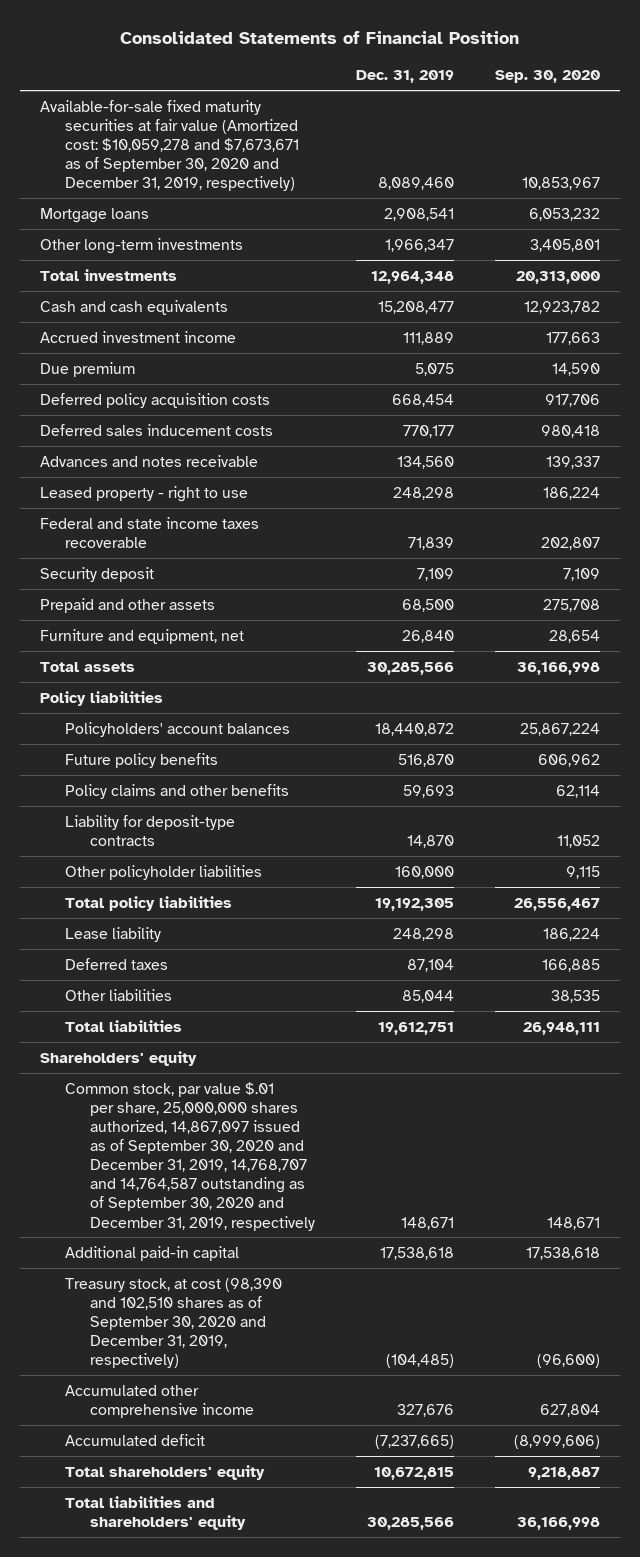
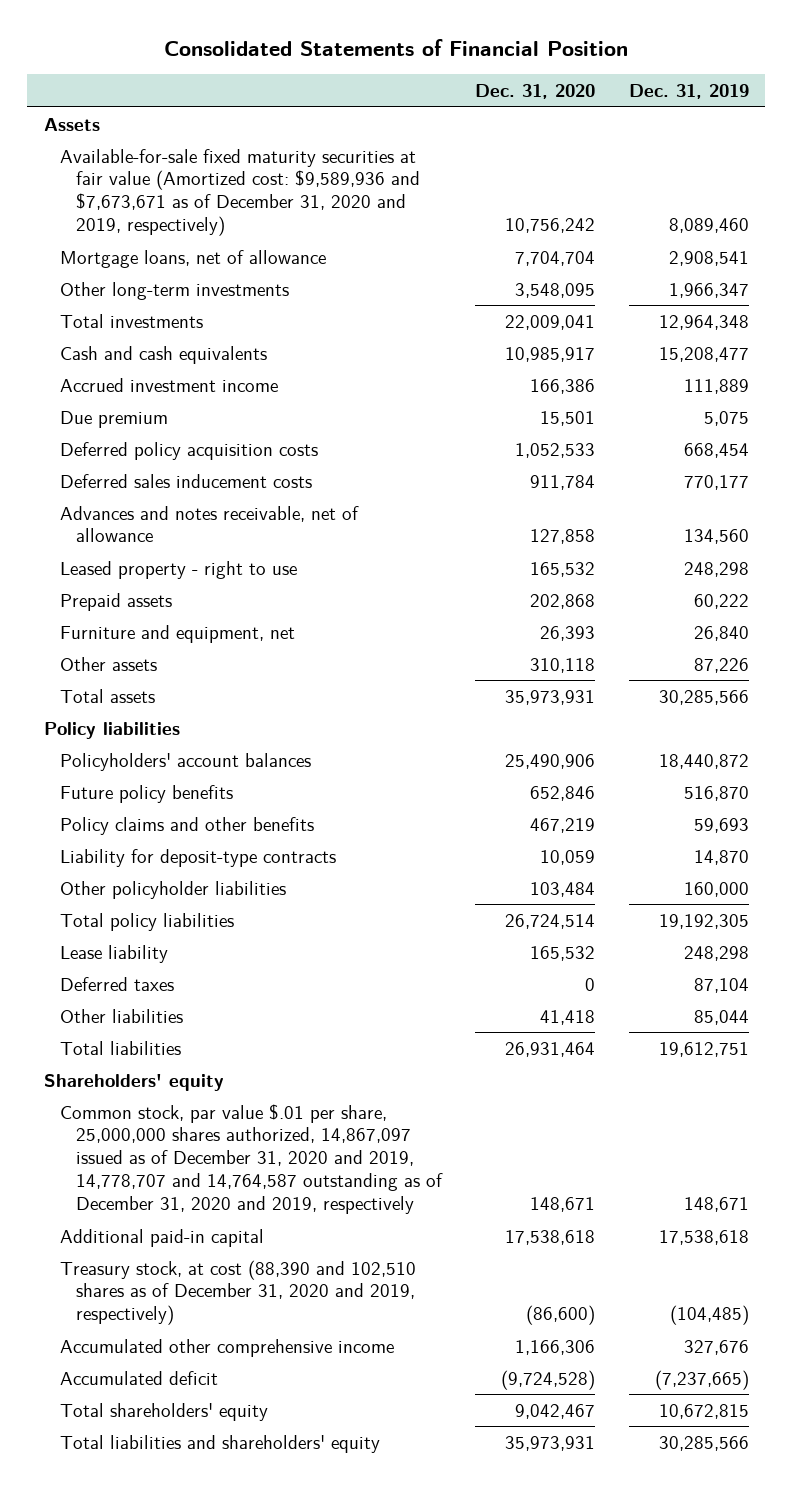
[494,70,600,84] Sep. 30, 2020 -> none
none -> [475,84,596,100] Dec. 31, 2020
none -> [43,117,100,131] Assets
[40,99,300,192] Available-for-sale fixed maturity securities at fair value (Amortized cost: $10,059,278 and $7,673,671 as of September 30, 2020 and December 31, 2019, respectively) -> [59,148,420,237] Available-for-sale fixed maturity securities at fair value (Amortized cost: $9,589,936 and $7,673,671 as of December 31, 2020 and 2019, respectively)
[40,207,150,223] Mortgage loans -> [59,249,326,268] Mortgage loans, net of allowance
[40,454,259,467] Advances and notes receivable -> [59,505,359,543] Advances and notes receivable, net of allowance
[40,516,260,548] Federal and state income taxes recoverable -> none
[40,566,155,582] Security deposit -> none
[40,597,216,613] Prepaid and other assets -> [59,592,172,611] Prepaid assets
[401,598,454,612] 68,500 -> [693,593,749,609] 60,222
none -> [59,656,157,671] Other assets
[65,1081,315,1231] Common stock, par value $.01 per share, 25,000,000 shares authorized, 14,867,097 issued as of September 30, 2020 and December 31, 2019, 14,768,707 and 14,764,587 outstanding as of September 30, 2020 and December 31, 2019, respectively -> [59,1103,443,1214] Common stock, par value $.01 per share, 25,000,000 shares authorized, 14,867,097 issued as of December 31, 2020 and 2019, 14,778,707 and 14,764,587 outstanding as of December 31, 2020 and 2019, respectively
[65,1277,283,1369] Treasury stock, at cost (98,390 and 102,510 shares as of September 30, 2020 and December 31, 2019, respectively) -> [59,1259,416,1326] Treasury stock, at cost (88,390 and 102,510 shares as of December 31, 2020 and 2019, respectively)

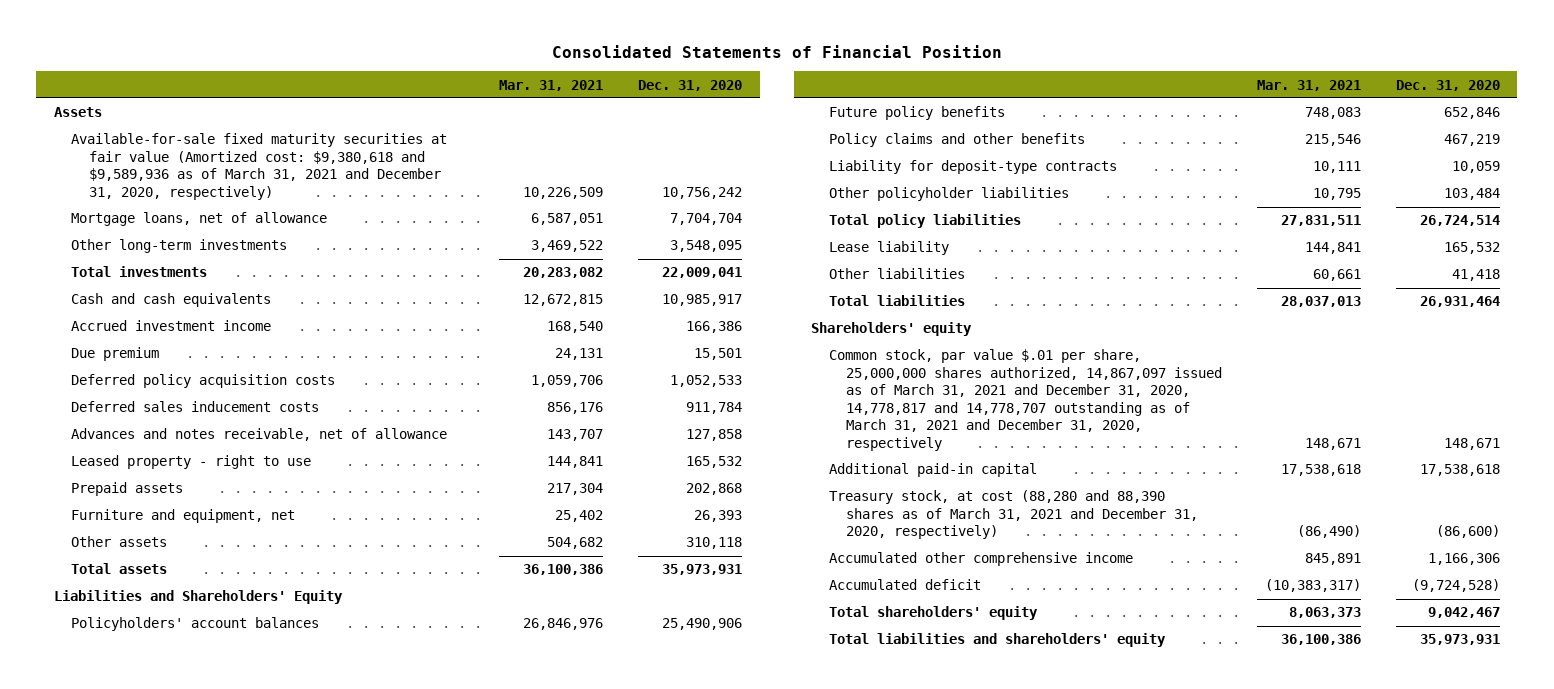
[628,84,749,100] Dec. 31, 2019 -> none
none -> [499,79,604,91] Mar. 31, 2021
[59,148,420,237] Available-for-sale fixed maturity securities at fair value (Amortized cost: $9,589,936 and $7,673,671 as of December 31, 2020 and 2019, respectively) -> [71,133,448,200] Available-for-sale fixed maturity securities at fair value (Amortized cost: $9,380,618 and $9,589,936 as of March 31, 2021 and December 31, 2020, respectively)
[43,721,180,739] Policy liabilities -> none
none -> [53,590,343,605] Liabilities and Shareholders' Equity
[59,976,174,991] Deferred taxes -> none
[59,1103,443,1214] Common stock, par value $.01 per share, 25,000,000 shares authorized, 14,867,097 issued as of December 31, 2020 and 2019, 14,778,707 and 14,764,587 outstanding as of December 31, 2020 and 2019, respectively -> [828,349,1223,451] Common stock, par value $.01 per share, 25,000,000 shares authorized, 14,867,097 issued as of March 31, 2021 and December 31, 2020, 14,778,817 and 14,778,707 outstanding as of March 31, 2021 and December 31, 2020, respectively
[59,1259,416,1326] Treasury stock, at cost (88,390 and 102,510 shares as of December 31, 2020 and 2019, respectively) -> [828,490,1199,540] Treasury stock, at cost (88,280 and 88,390 shares as of March 31, 2021 and December 31, 2020, respectively)

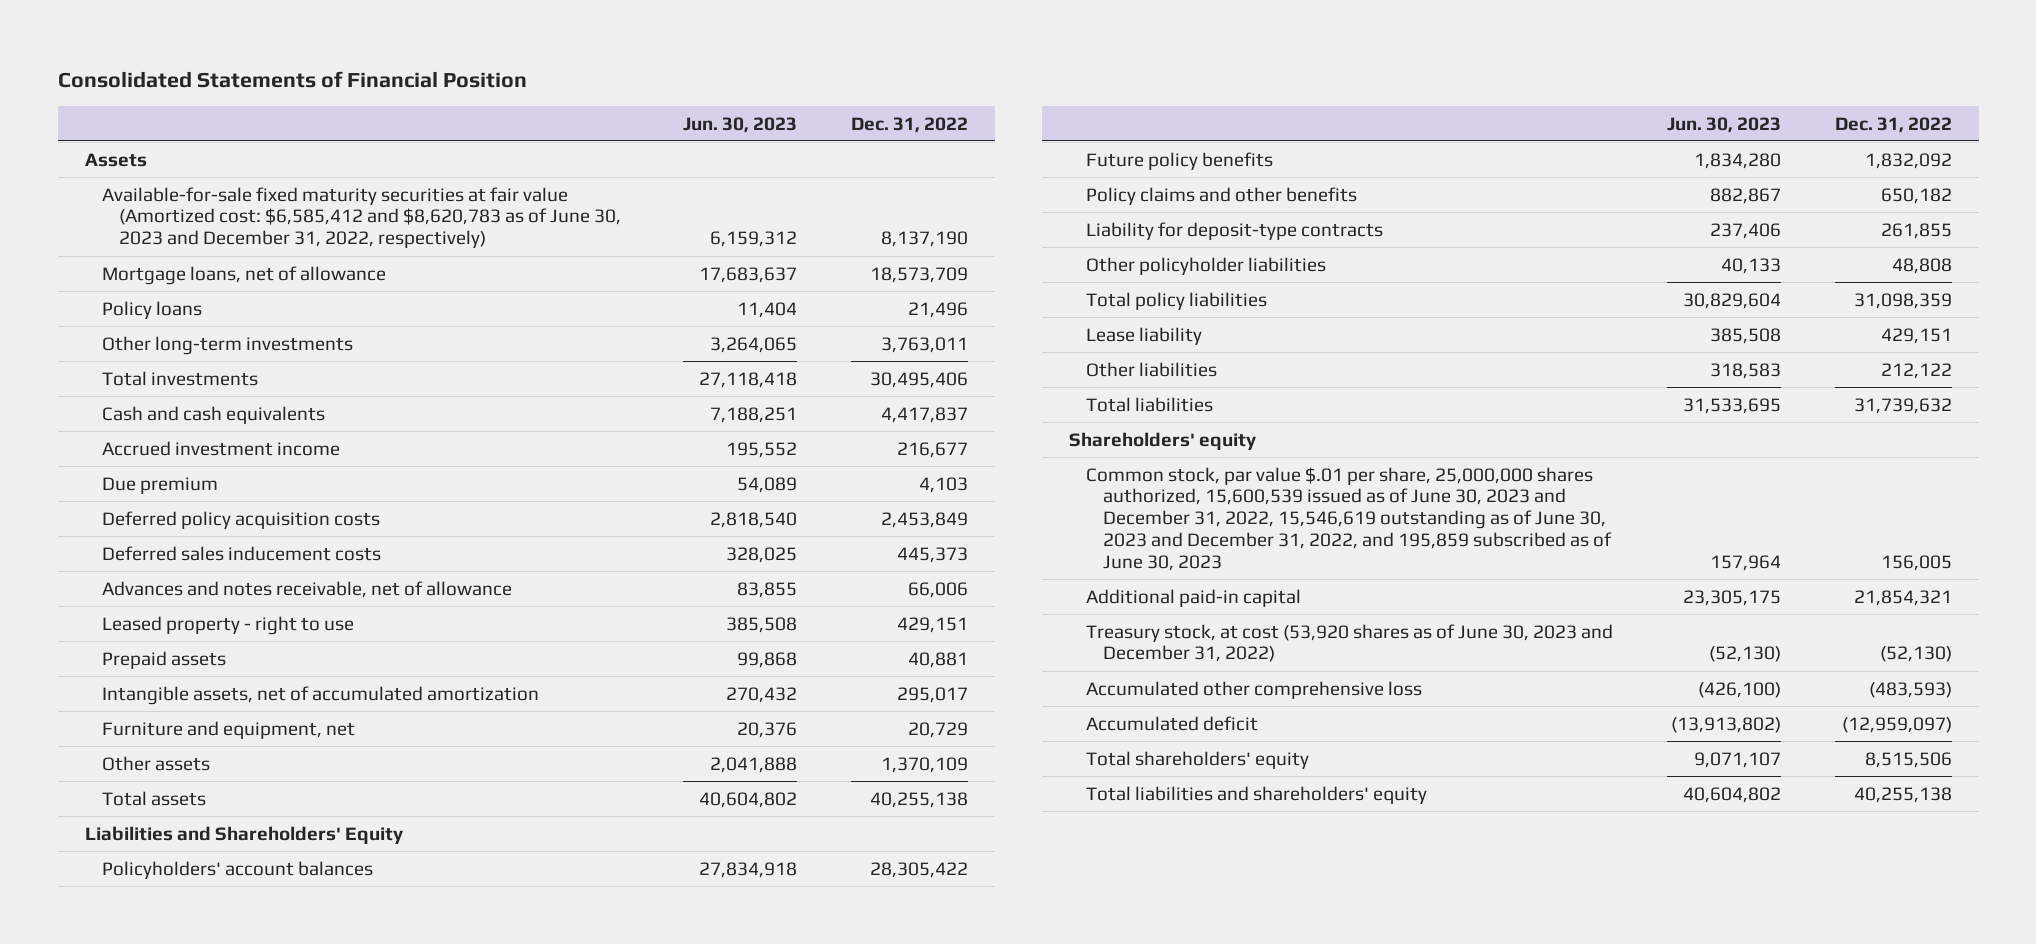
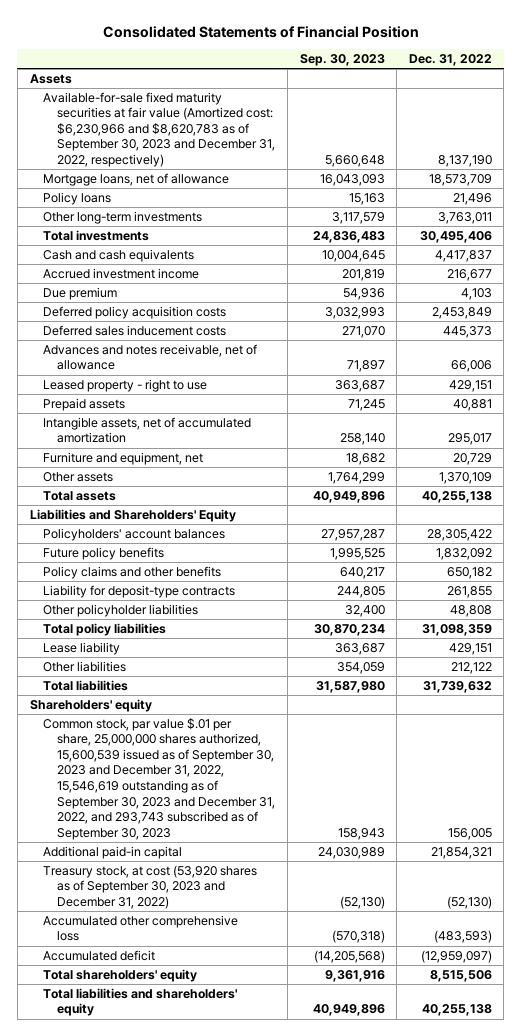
[682,116,797,133] Jun. 30, 2023 -> none
none -> [299,54,385,67] Sep. 30, 2023
[101,186,621,249] Available-for-sale fixed maturity securities at fair value (Amortized cost: $6,585,412 and $8,620,783 as of June 30, 2023 and December 31, 2022, respectively) -> [43,91,276,168] Available-for-sale fixed maturity securities at fair value (Amortized cost: $6,230,966 and $8,620,783 as of September 30, 2023 and December 31, 2022, respectively)
[1085,466,1612,571] Common stock, par value $.01 per share, 25,000,000 shares authorized, 15,600,539 issued as of June 30, 2023 and December 31, 2022, 15,546,619 outstanding as of June 30, 2023 and December 31, 2022, and 195,859 subscribed as of June 30, 2023 -> [43,717,276,840] Common stock, par value $.01 per share, 25,000,000 shares authorized, 15,600,539 issued as of September 30, 2023 and December 31, 2022, 15,546,619 outstanding as of September 30, 2023 and December 31, 2022, and 293,743 subscribed as of September 30, 2023
[1085,623,1613,663] Treasury stock, at cost (53,920 shares as of June 30, 2023 and December 31, 2022) -> [43,864,258,909] Treasury stock, at cost (53,920 shares as of September 30, 2023 and December 31, 2022)

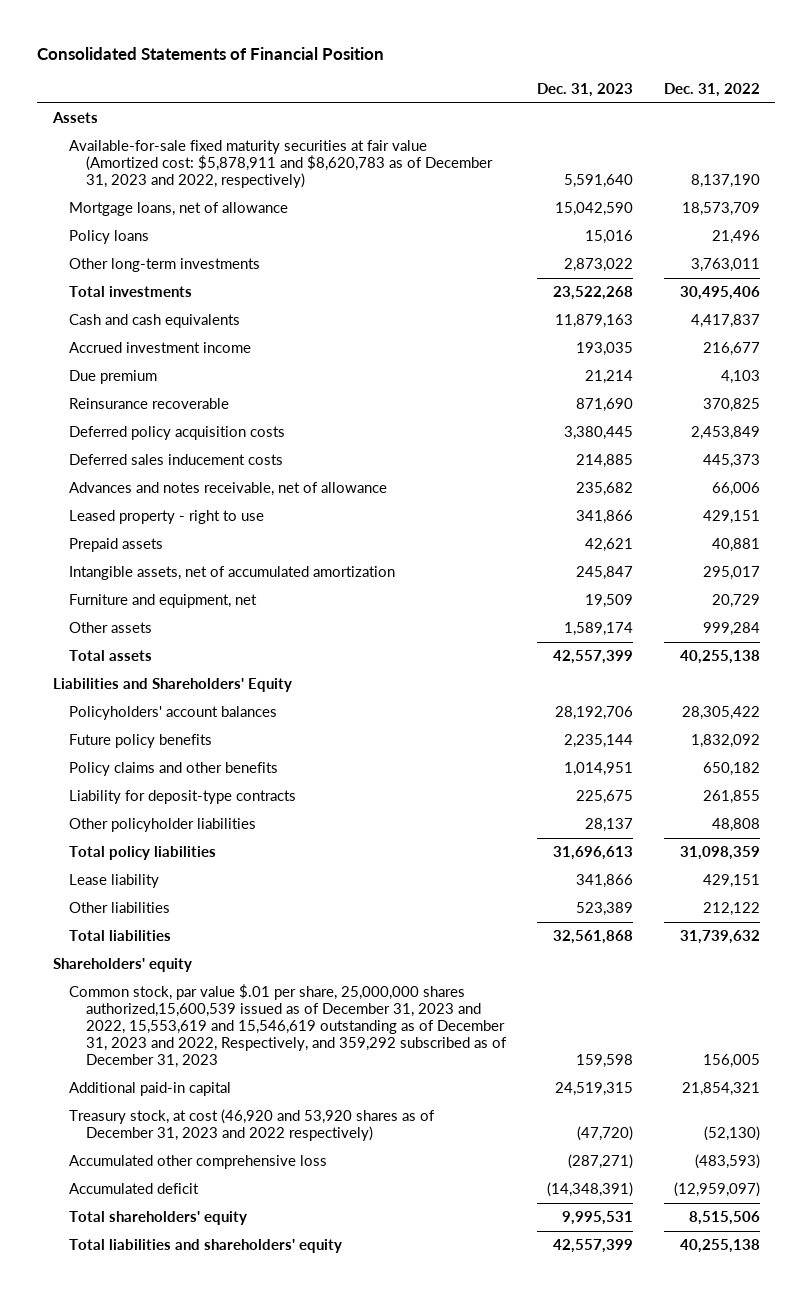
[299,54,385,67] Sep. 30, 2023 -> none
none -> [536,83,633,98] Dec. 31, 2023
[43,91,276,168] Available-for-sale fixed maturity securities at fair value (Amortized cost: $6,230,966 and $8,620,783 as of September 30, 2023 and December 31, 2022, respectively) -> [69,140,494,189] Available-for-sale fixed maturity securities at fair value (Amortized cost: $5,878,911 and $8,620,783 as of December 31, 2023 and 2022, respectively)
none -> [69,398,230,410] Reinsurance recoverable
[438,471,492,484] 1,370,109 -> [702,622,760,637] 999,284
[43,717,276,840] Common stock, par value $.01 per share, 25,000,000 shares authorized, 15,600,539 issued as of September 30, 2023 and December 31, 2022, 15,546,619 outstanding as of September 30, 2023 and December 31, 2022, and 293,743 subscribed as of September 30, 2023 -> [69,984,508,1069] Common stock, par value $.01 per share, 25,000,000 shares authorized,15,600,539 issued as of December 31, 2023 and 2022, 15,553,619 and 15,546,619 outstanding as of December 31, 2023 and 2022, Respectively, and 359,292 subscribed as of December 31, 2023
[43,864,258,909] Treasury stock, at cost (53,920 shares as of September 30, 2023 and December 31, 2022) -> [69,1109,436,1142] Treasury stock, at cost (46,920 and 53,920 shares as of December 31, 2023 and 2022 respectively)

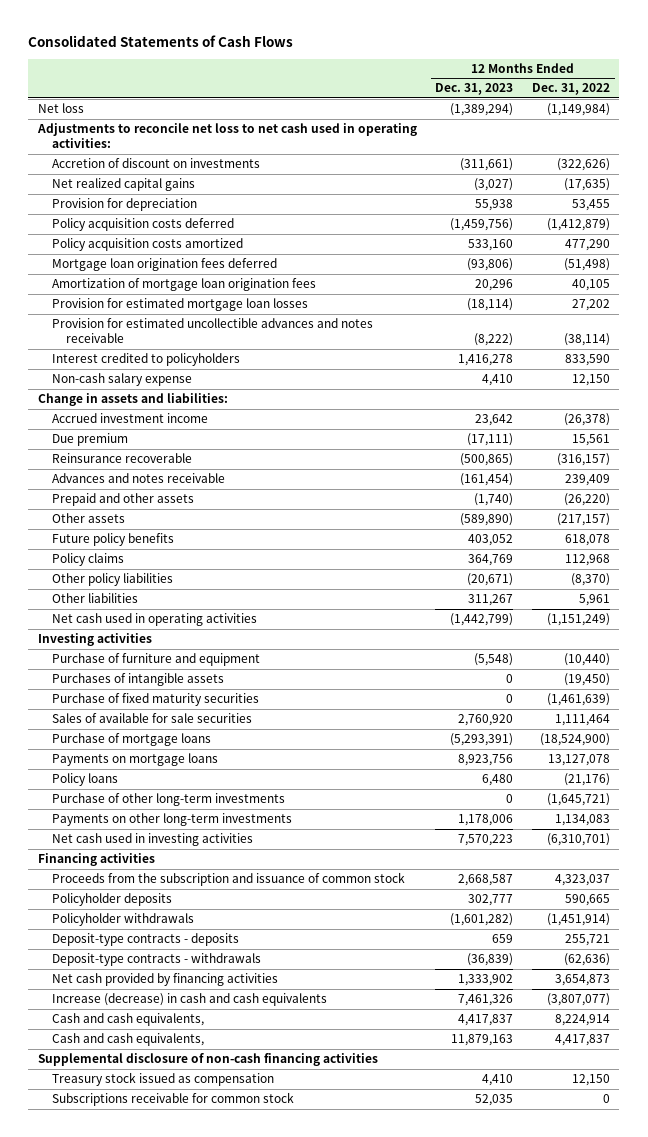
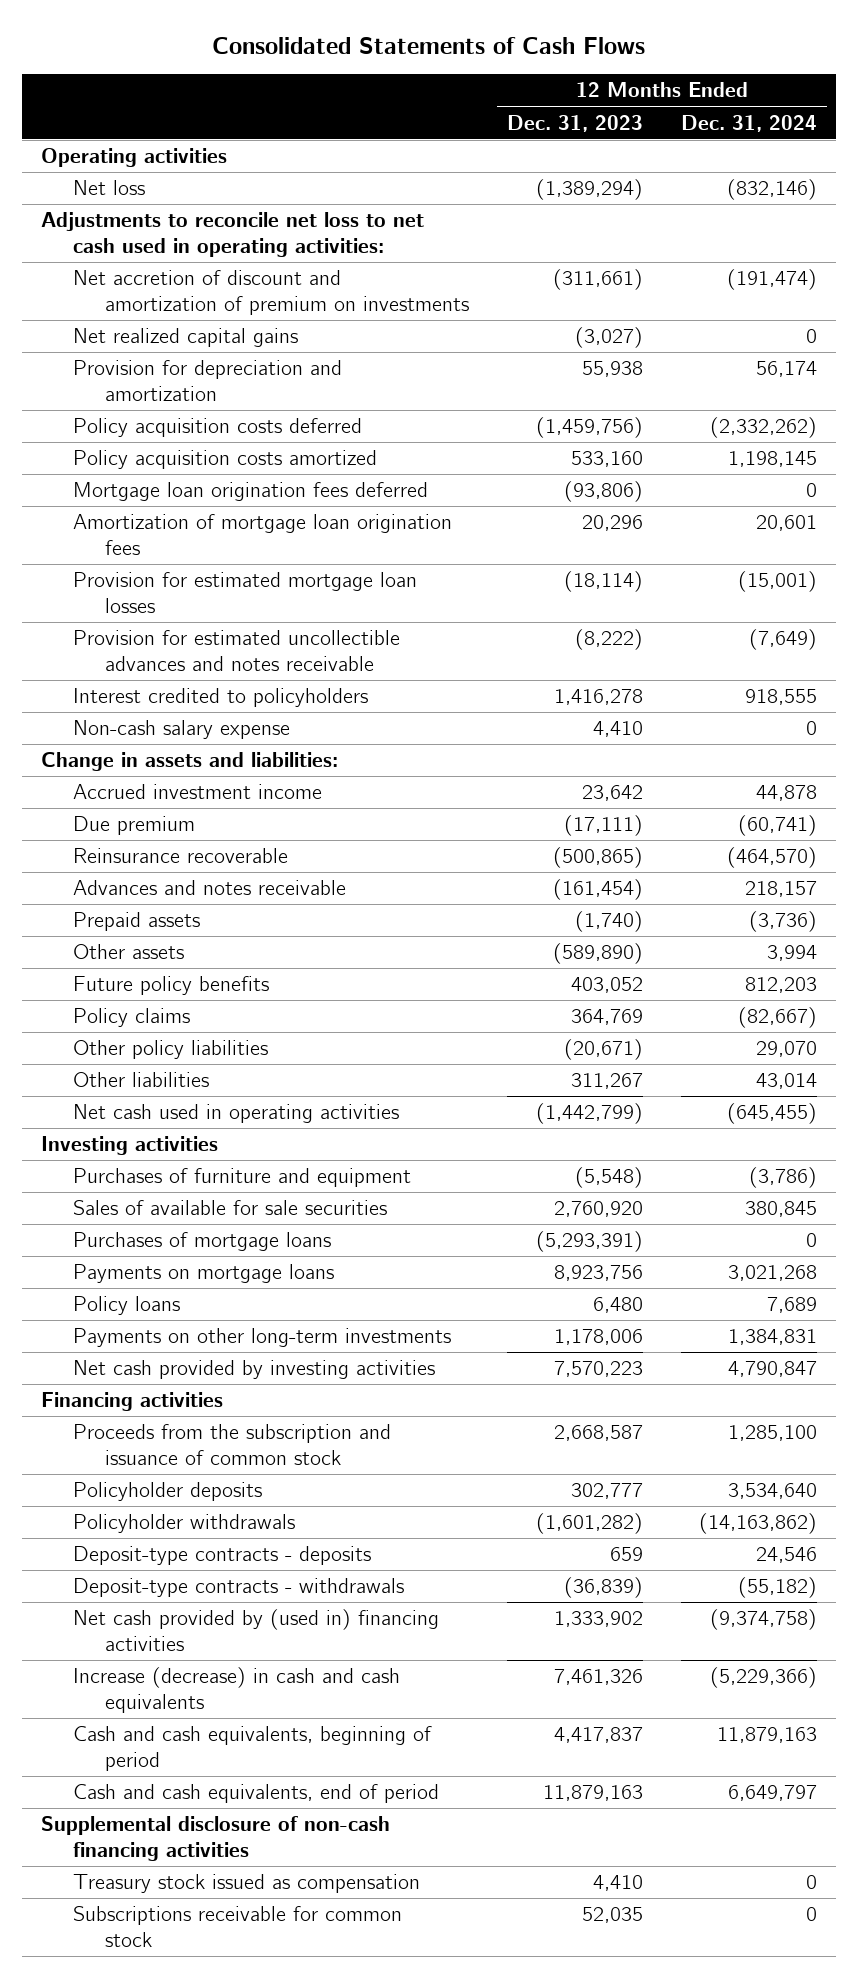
[531,83,610,96] Dec. 31, 2022 -> none
none -> [680,114,817,132] Dec. 31, 2024
none -> [40,148,227,168] Operating activities
[51,158,260,169] Accretion of discount on investments -> [72,270,469,316] Net accretion of discount and amortization of premium on investments
[51,198,197,212] Provision for depreciation -> [72,360,342,402] Provision for depreciation and amortization
[51,493,194,507] Prepaid and other assets -> [72,912,200,932] Prepaid assets
[51,673,224,687] Purchases of intangible assets -> none
[51,693,259,707] Purchase of fixed maturity securities -> none
[51,653,260,667] Purchase of furniture and equipment -> [72,1168,411,1188] Purchases of furniture and equipment
[51,733,211,747] Purchase of mortgage loans -> [72,1232,331,1252] Purchases of mortgage loans
[51,793,285,807] Purchase of other long-term investments -> none
[51,833,253,847] Net cash used in investing activities -> [72,1360,435,1380] Net cash provided by investing activities
[51,973,278,987] Net cash provided by financing activities -> [72,1609,439,1652] Net cash provided by (used in) financing activities
[51,1013,204,1027] Cash and cash equivalents, -> [72,1726,432,1772] Cash and cash equivalents, beginning of period
[51,1033,204,1047] Cash and cash equivalents, -> [72,1784,439,1804] Cash and cash equivalents, end of period

